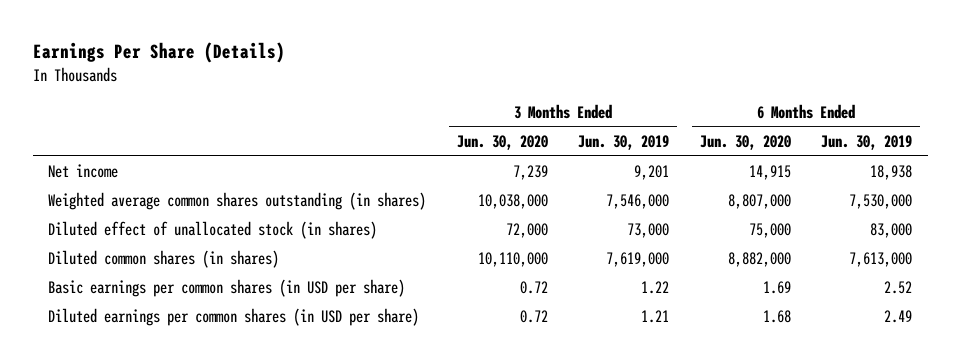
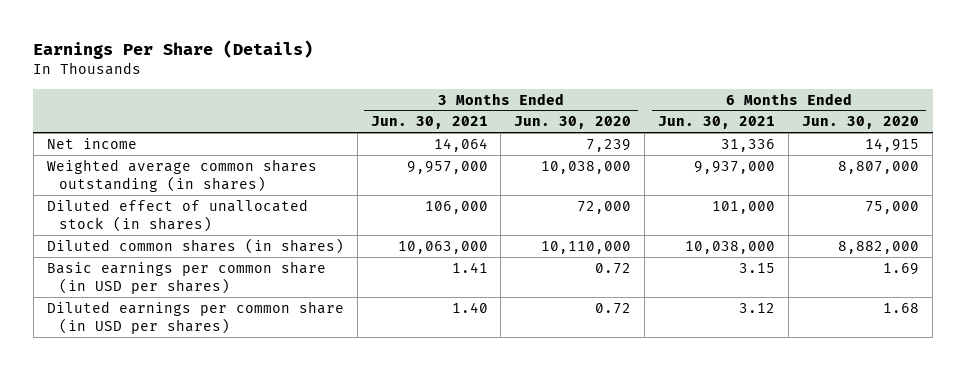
[578,134,670,150] Jun. 30, 2019 -> none
[821,134,913,150] Jun. 30, 2019 -> none
none -> [370,116,488,130] Jun. 30, 2021
none -> [658,116,776,130] Jun. 30, 2021
[48,279,406,298] Basic earnings per common shares (in USD per share) -> [46,260,326,295] Basic earnings per common share (in USD per shares)
[48,308,420,327] Diluted earnings per common shares (in USD per share) -> [46,300,344,335] Diluted earnings per common share (in USD per shares)

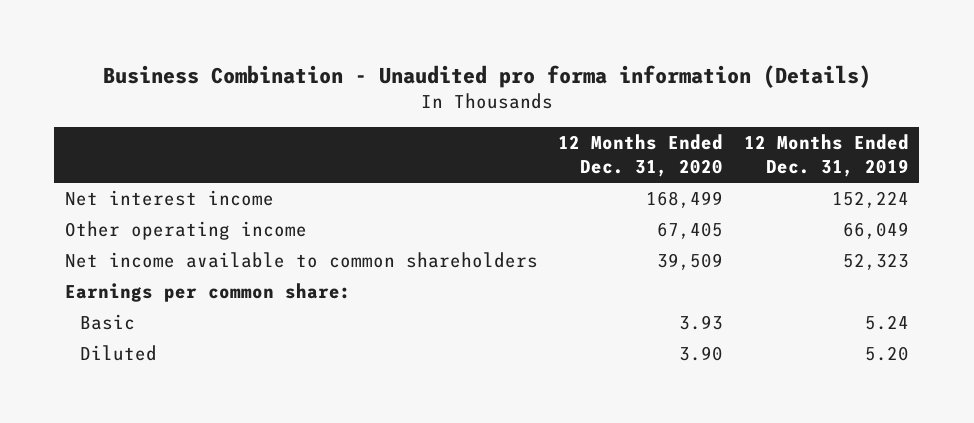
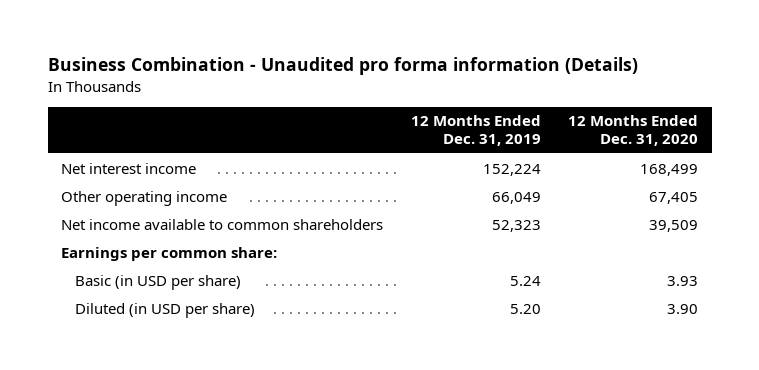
[80,314,136,331] Basic -> [75,274,242,290] Basic (in USD per share)
[80,345,158,362] Diluted -> [75,302,256,318] Diluted (in USD per share)

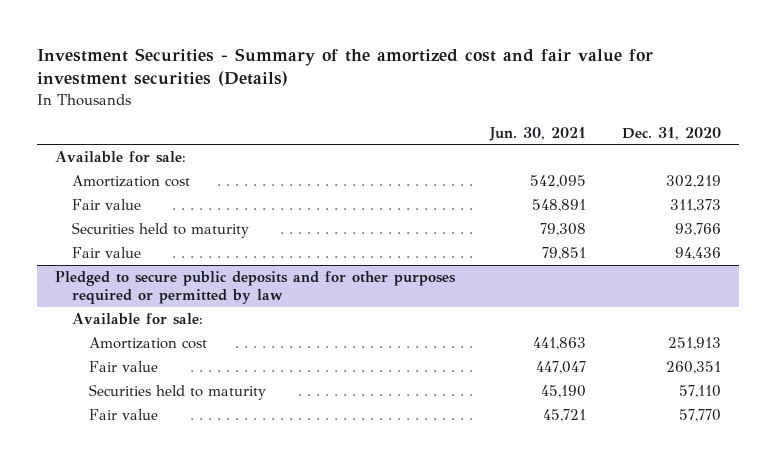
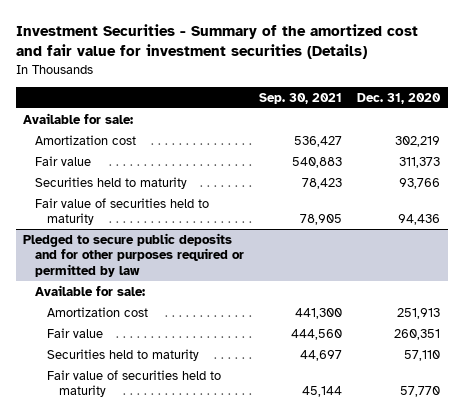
[489,126,587,141] Jun. 30, 2021 -> none
none -> [259,92,343,104] Sep. 30, 2021
[72,247,142,259] Fair value -> [35,197,210,226] Fair value of securities held to maturity
[89,409,159,421] Fair value -> [46,369,221,398] Fair value of securities held to maturity

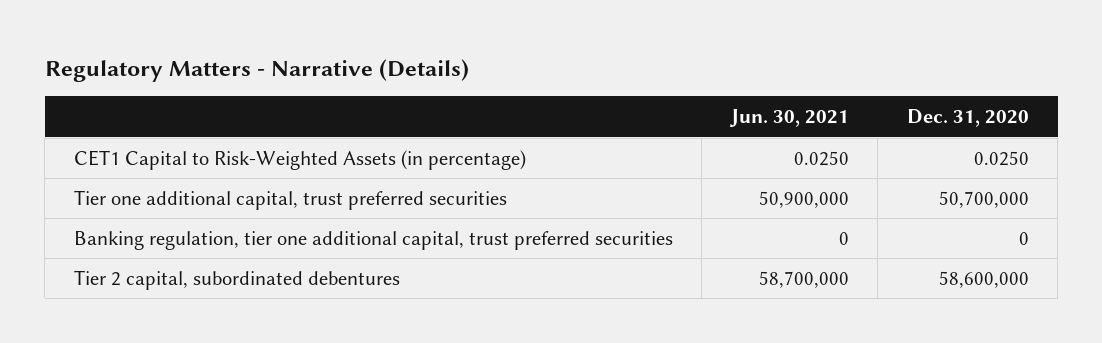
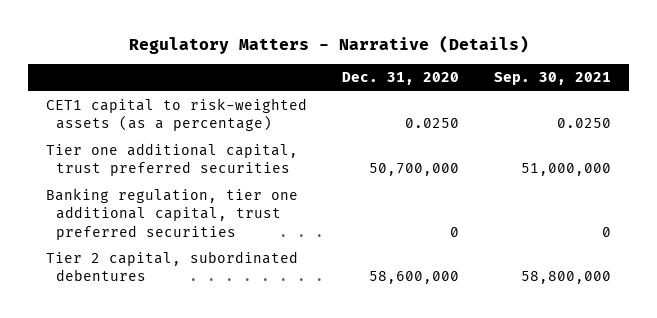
[728,109,849,128] Jun. 30, 2021 -> none
none -> [494,72,612,86] Sep. 30, 2021
[73,149,526,170] CET1 Capital to Risk-Weighted Assets (in percentage) -> [45,98,307,132] CET1 capital to risk-weighted assets (as a percentage)

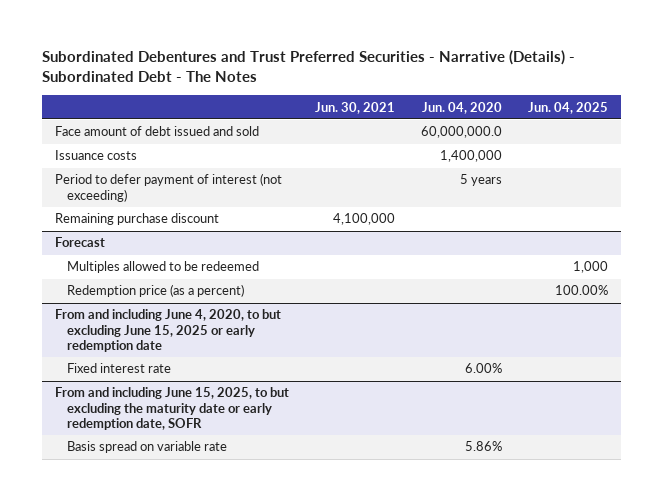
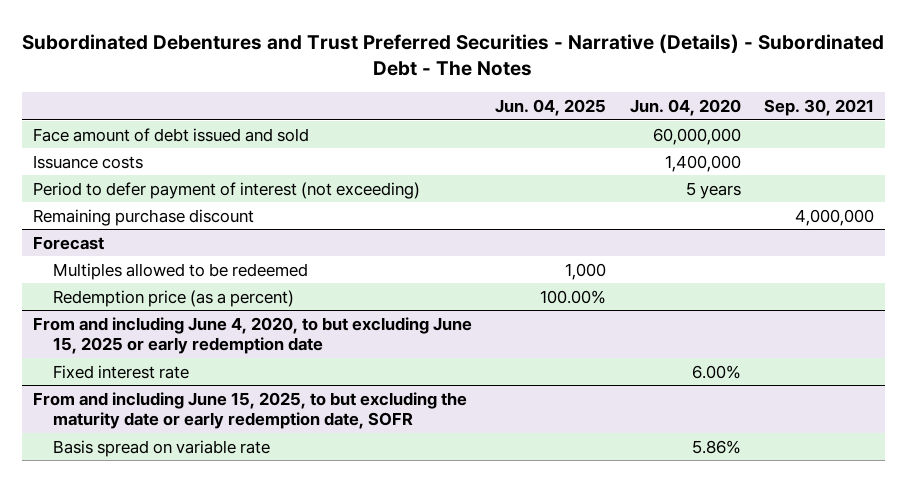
[315,101,396,114] Jun. 30, 2021 -> none
none -> [763,99,874,117] Sep. 30, 2021
[421,126,503,139] 60,000,000.0 -> [652,127,741,145] 60,000,000

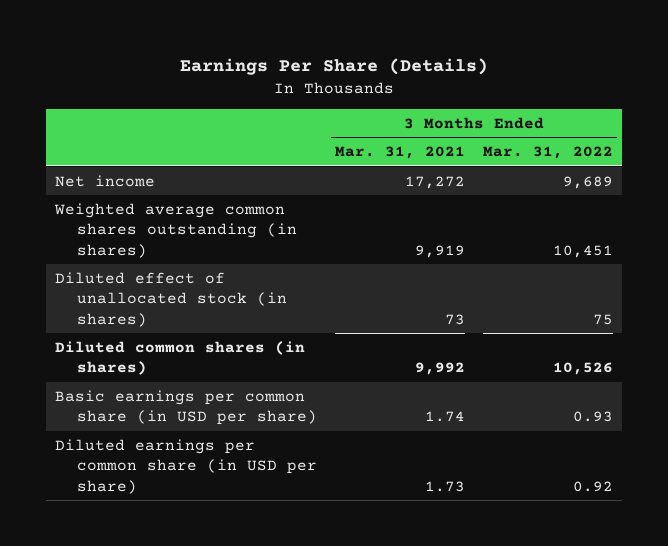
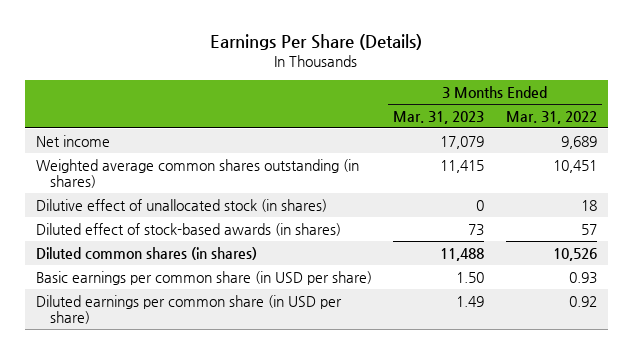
[334,146,465,160] Mar. 31, 2021 -> none
none -> [393,110,485,124] Mar. 31, 2023
none -> [35,198,327,212] Dilutive effect of unallocated stock (in shares)
[54,271,288,327] Diluted effect of unallocated stock (in shares) -> [35,222,341,236] Diluted effect of stock-based awards (in shares)
[592,313,613,325] 75 -> [580,223,597,235] 57

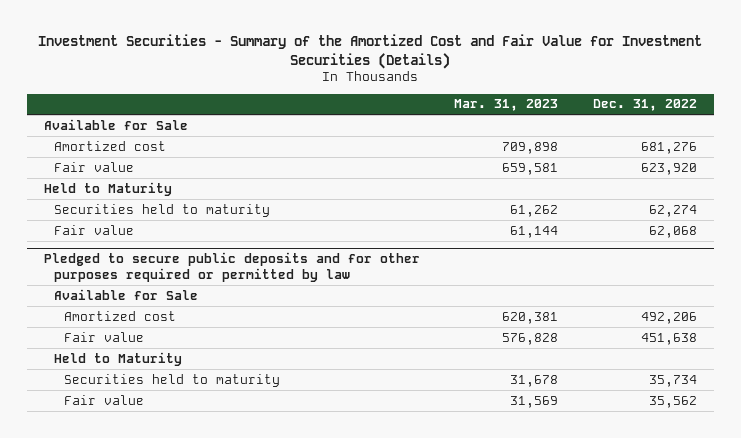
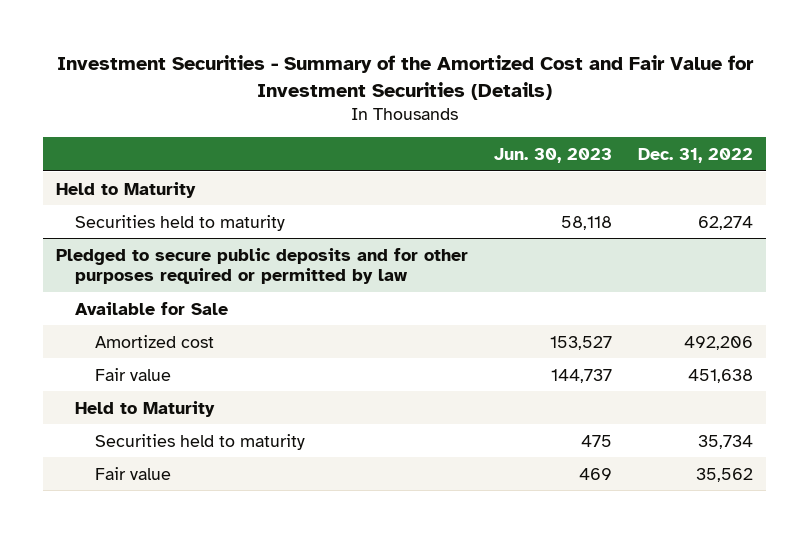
[454,99,559,112] Mar. 31, 2023 -> none
none -> [494,147,613,163] Jun. 30, 2023
[43,118,188,130] Available for Sale -> none
[54,140,167,151] Amortized cost -> none
[54,161,135,172] Fair value -> none
[54,224,135,235] Fair value -> none

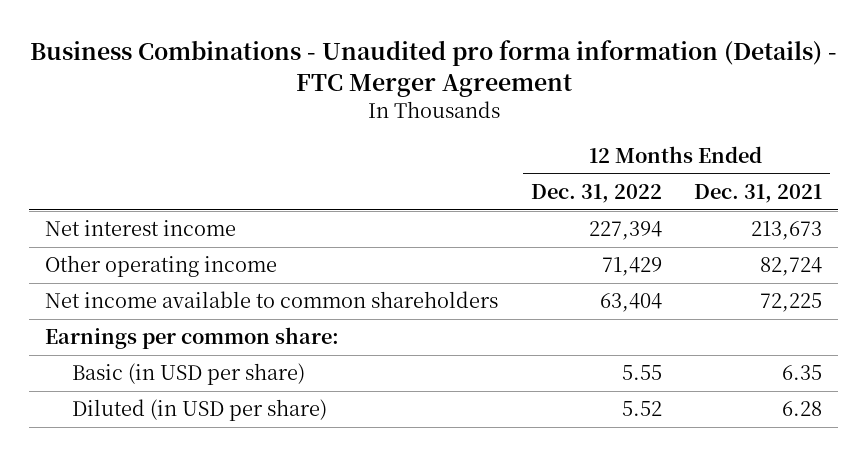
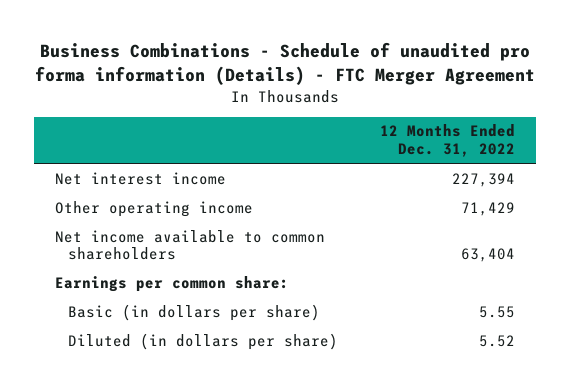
[29,40,837,98] Business Combinations - Unaudited pro forma information (Details) - FTC Merger Agreement -> [34,42,535,86] Business Combinations - Schedule of unaudited pro forma information (Details) - FTC Merger Agreement
[694,184,823,204] Dec. 31, 2021 -> none
[71,363,305,386] Basic (in USD per share) -> [68,303,321,321] Basic (in dollars per share)
[71,399,327,422] Diluted (in USD per share) -> [68,332,339,350] Diluted (in dollars per share)

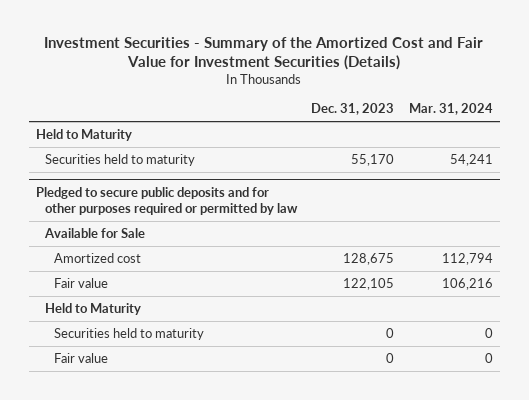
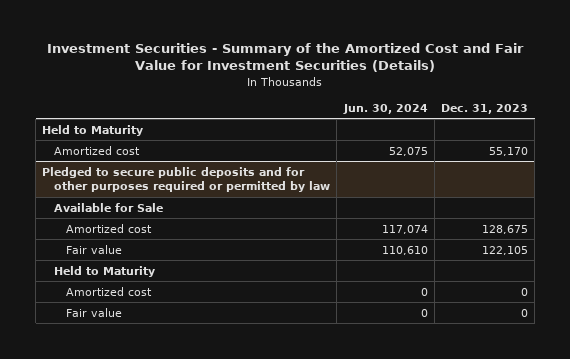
[408,103,493,116] Mar. 31, 2024 -> none
none -> [342,103,428,114] Jun. 30, 2024
[45,153,196,166] Securities held to maturity -> [54,145,141,155] Amortized cost
[54,327,205,340] Securities held to maturity -> [65,286,152,296] Amortized cost

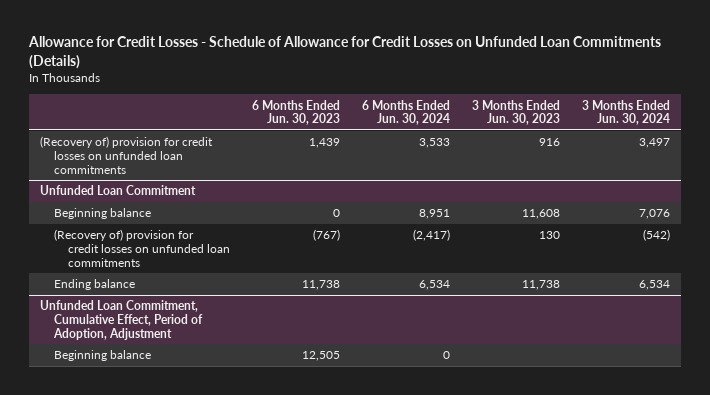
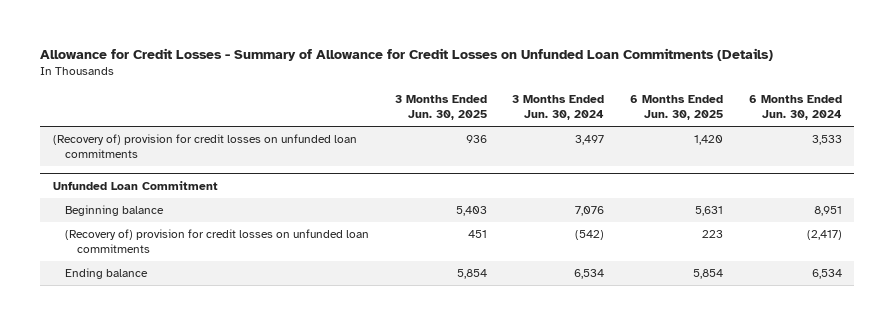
[27,36,661,70] Allowance for Credit Losses - Schedule of Allowance for Credit Losses on Unfunded Loan Commitments (Details) -> [40,47,774,61] Allowance for Credit Losses - Summary of Allowance for Credit Losses on Unfunded Loan Commitments (Details)
[252,99,341,126] 6 Months Ended Jun. 30, 2023 -> none
[472,99,561,126] 3 Months Ended Jun. 30, 2023 -> none
none -> [394,95,487,121] 3 Months Ended Jun. 30, 2025
none -> [629,95,723,121] 6 Months Ended Jun. 30, 2025
[39,300,203,340] Unfunded Loan Commitment, Cumulative Effect, Period of Adoption, Adjustment -> none
[53,350,151,362] Beginning balance -> none

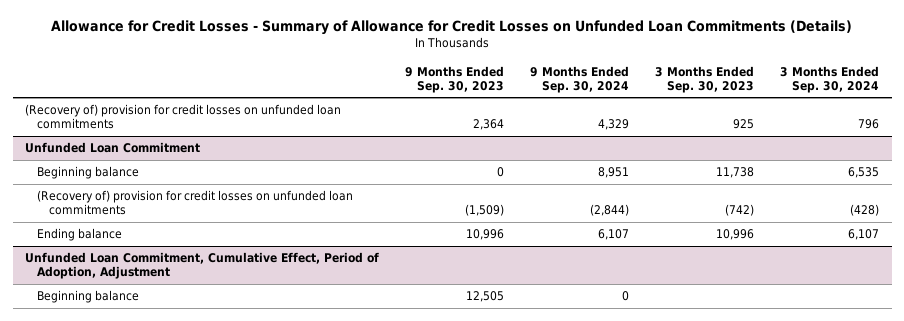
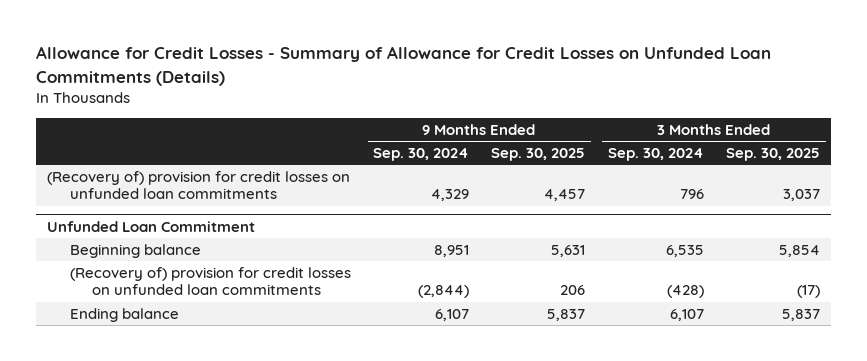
[405,65,505,93] 9 Months Ended Sep. 30, 2023 -> none
[655,65,755,93] 3 Months Ended Sep. 30, 2023 -> none
none -> [491,148,586,162] Sep. 30, 2025
none -> [726,148,821,162] Sep. 30, 2025
[25,252,380,280] Unfunded Loan Commitment, Cumulative Effect, Period of Adoption, Adjustment -> none
[37,290,140,304] Beginning balance -> none

